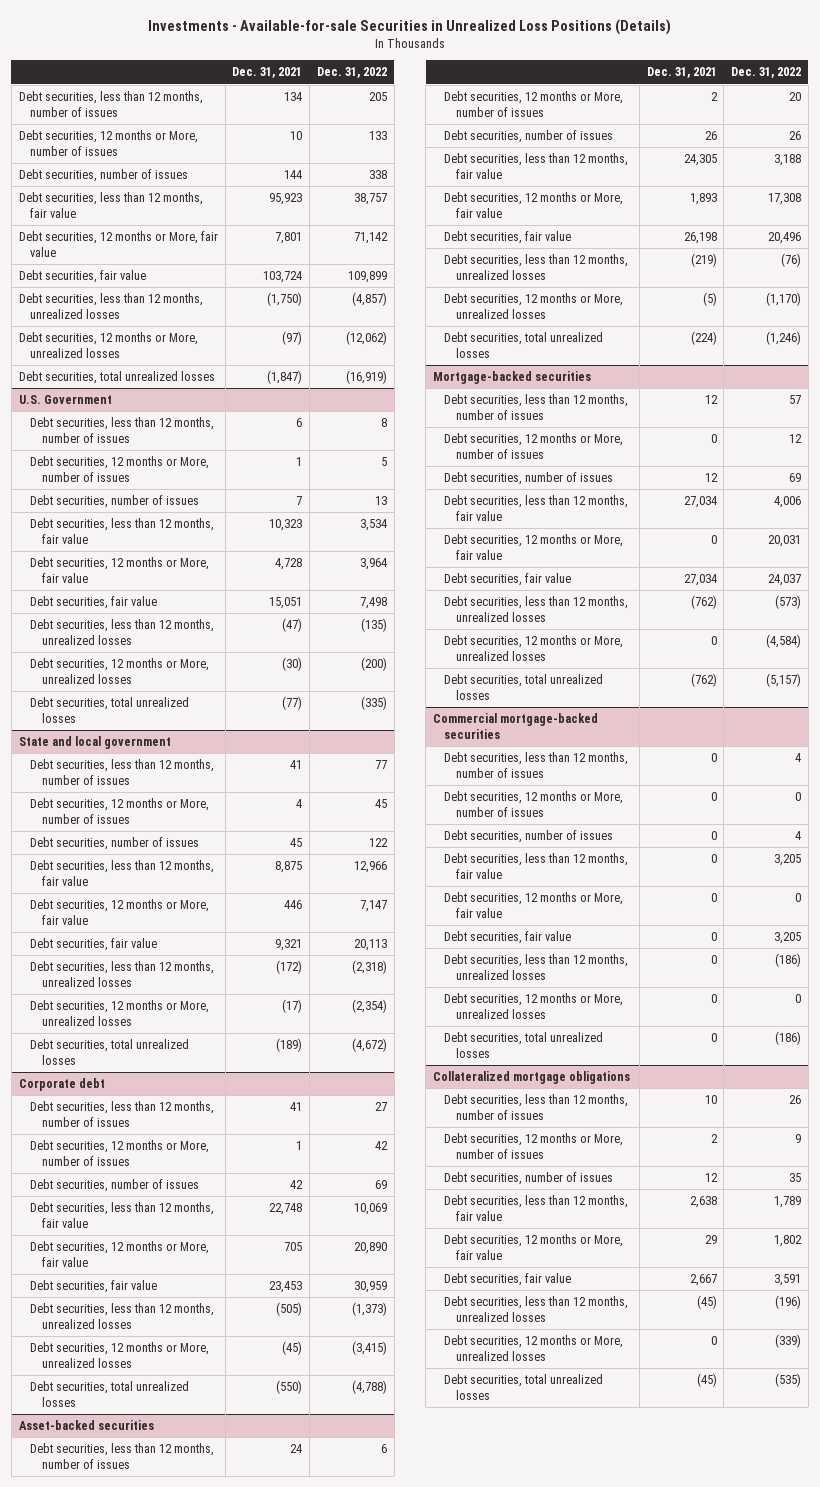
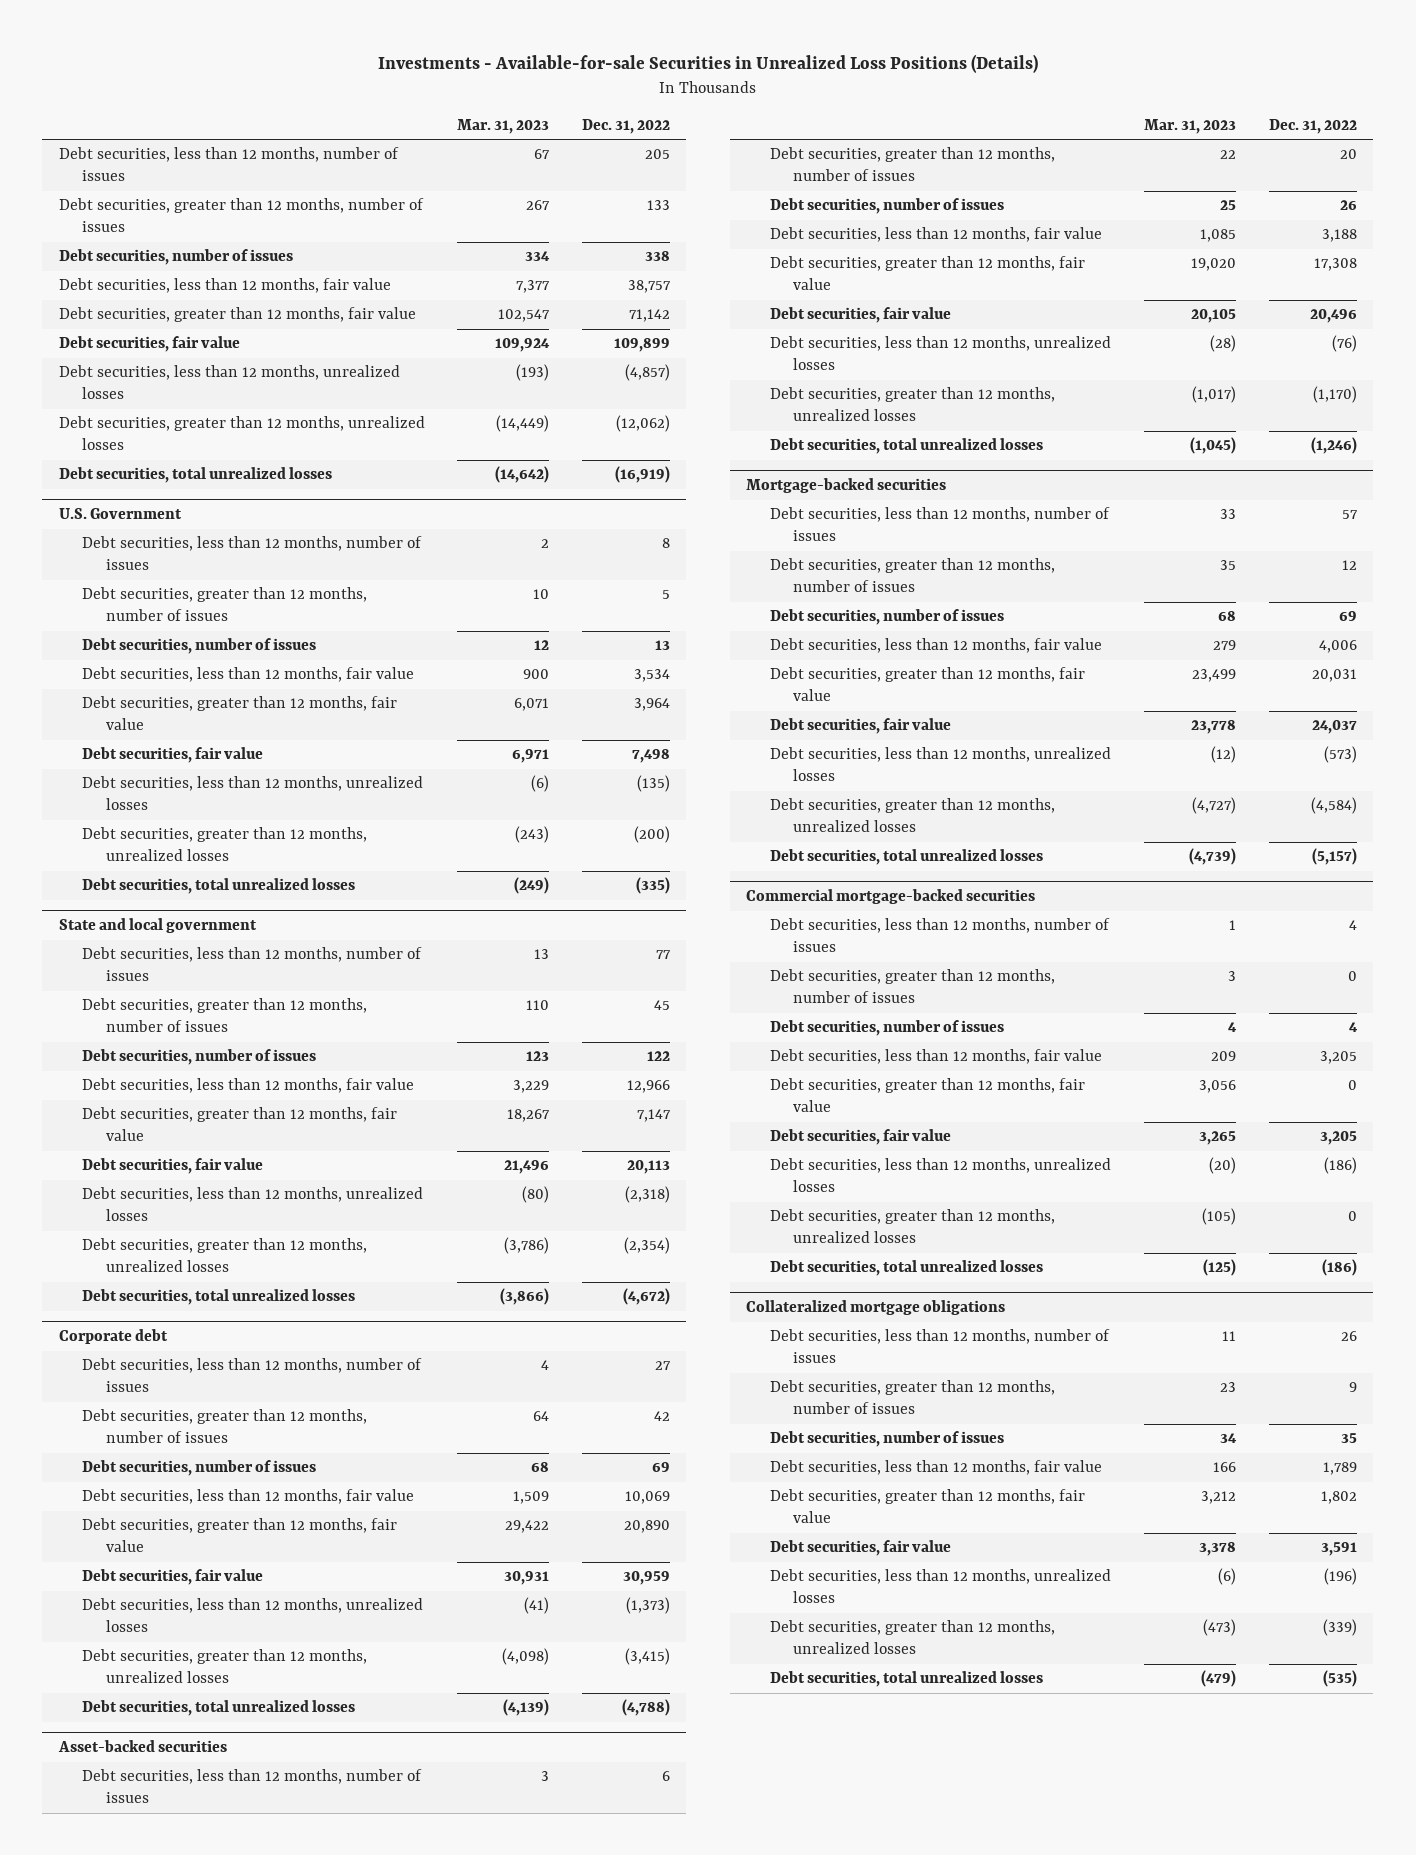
[232,67,303,79] Dec. 31, 2021 -> none
none -> [457,118,550,134] Mar. 31, 2023
[18,130,198,156] Debt securities, 12 months or More, number of issues -> [58,198,424,233] Debt securities, greater than 12 months, number of issues
[18,231,218,257] Debt securities, 12 months or More, fair value -> [58,307,416,323] Debt securities, greater than 12 months, fair value
[18,332,198,358] Debt securities, 12 months or More, unrealized losses -> [58,416,425,451] Debt securities, greater than 12 months, unrealized losses
[30,456,210,482] Debt securities, 12 months or More, number of issues -> [82,587,368,622] Debt securities, greater than 12 months, number of issues
[30,557,210,583] Debt securities, 12 months or More, fair value -> [82,696,398,731] Debt securities, greater than 12 months, fair value
[30,658,210,684] Debt securities, 12 months or More, unrealized losses -> [82,827,368,862] Debt securities, greater than 12 months, unrealized losses
[30,798,210,824] Debt securities, 12 months or More, number of issues -> [82,998,368,1033] Debt securities, greater than 12 months, number of issues
[30,899,210,925] Debt securities, 12 months or More, fair value -> [82,1107,398,1142] Debt securities, greater than 12 months, fair value
[30,1000,210,1026] Debt securities, 12 months or More, unrealized losses -> [82,1238,368,1273] Debt securities, greater than 12 months, unrealized losses
[30,1140,210,1166] Debt securities, 12 months or More, number of issues -> [82,1409,368,1444] Debt securities, greater than 12 months, number of issues
[30,1241,210,1267] Debt securities, 12 months or More, fair value -> [82,1518,398,1553] Debt securities, greater than 12 months, fair value
[30,1342,210,1368] Debt securities, 12 months or More, unrealized losses -> [82,1649,368,1684] Debt securities, greater than 12 months, unrealized losses
[444,91,624,117] Debt securities, 12 months or More, number of issues -> [769,147,1055,182] Debt securities, greater than 12 months, number of issues
[444,192,624,218] Debt securities, 12 months or More, fair value -> [769,256,1085,291] Debt securities, greater than 12 months, fair value
[444,293,624,319] Debt securities, 12 months or More, unrealized losses -> [769,387,1055,422] Debt securities, greater than 12 months, unrealized losses
[444,433,624,459] Debt securities, 12 months or More, number of issues -> [769,558,1055,593] Debt securities, greater than 12 months, number of issues
[444,534,624,560] Debt securities, 12 months or More, fair value -> [769,667,1085,702] Debt securities, greater than 12 months, fair value
[444,635,624,661] Debt securities, 12 months or More, unrealized losses -> [769,798,1055,833] Debt securities, greater than 12 months, unrealized losses
[444,791,624,817] Debt securities, 12 months or More, number of issues -> [769,969,1055,1004] Debt securities, greater than 12 months, number of issues
[444,892,624,918] Debt securities, 12 months or More, fair value -> [769,1078,1085,1113] Debt securities, greater than 12 months, fair value
[444,993,624,1019] Debt securities, 12 months or More, unrealized losses -> [769,1209,1055,1244] Debt securities, greater than 12 months, unrealized losses
[444,1133,624,1159] Debt securities, 12 months or More, number of issues -> [769,1380,1055,1415] Debt securities, greater than 12 months, number of issues
[444,1234,624,1260] Debt securities, 12 months or More, fair value -> [769,1489,1085,1524] Debt securities, greater than 12 months, fair value
[444,1335,624,1361] Debt securities, 12 months or More, unrealized losses -> [769,1620,1055,1655] Debt securities, greater than 12 months, unrealized losses

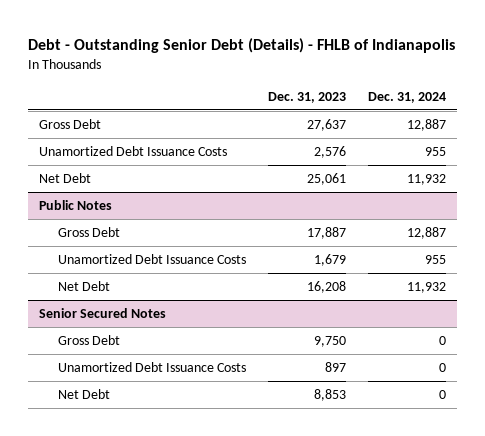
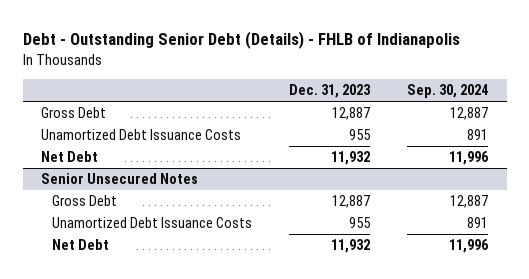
[367,91,446,103] Dec. 31, 2024 -> none
none -> [407,84,489,99] Sep. 30, 2024
[39,308,167,319] Senior Secured Notes -> none
[58,335,121,346] Gross Debt -> none
[58,362,247,373] Unamortized Debt Issuance Costs -> none
[58,389,111,400] Net Debt -> none
[307,119,347,132] 27,637 -> [332,107,371,121] 12,887
[314,146,347,159] 2,576 -> [349,129,372,141] 955
[307,173,347,186] 25,061 -> [331,151,371,166] 11,932
[39,200,113,211] Public Notes -> [41,173,199,185] Senior Unsecured Notes
[307,227,347,240] 17,887 -> [332,195,371,209] 12,887
[314,254,347,267] 1,679 -> [349,217,372,229] 955
[307,281,347,294] 16,208 -> [331,239,371,254] 11,932

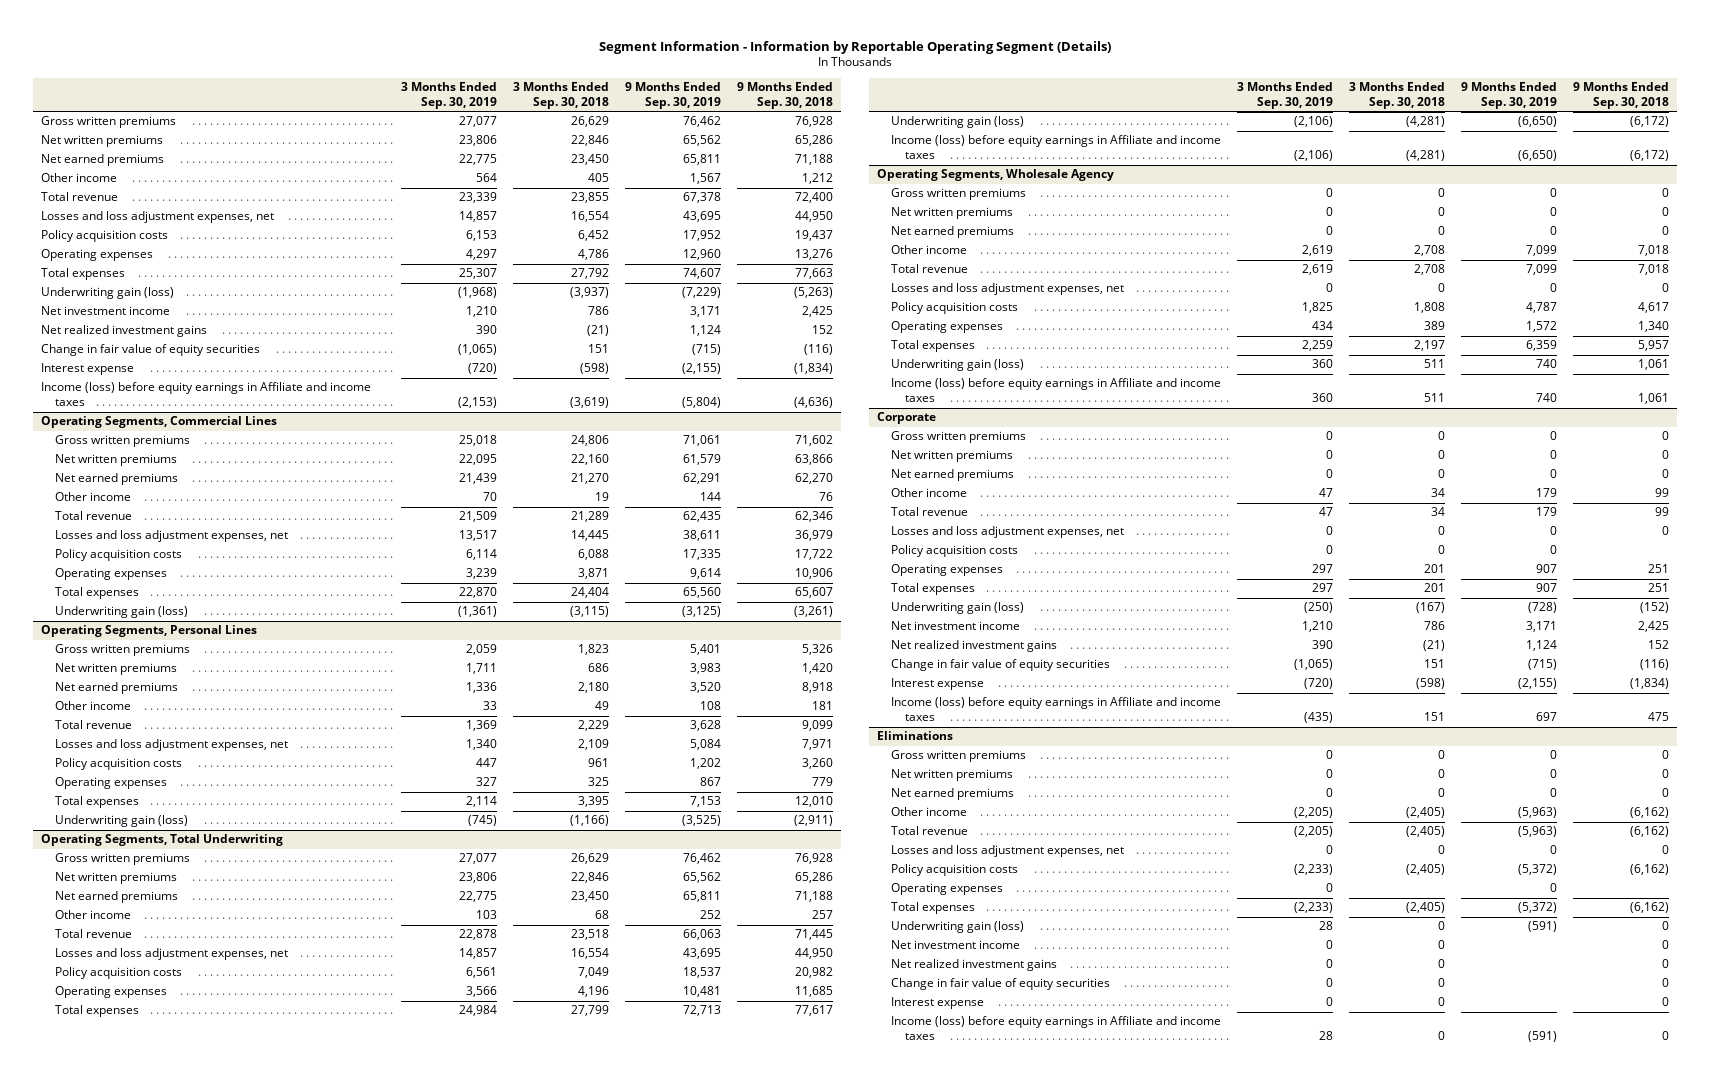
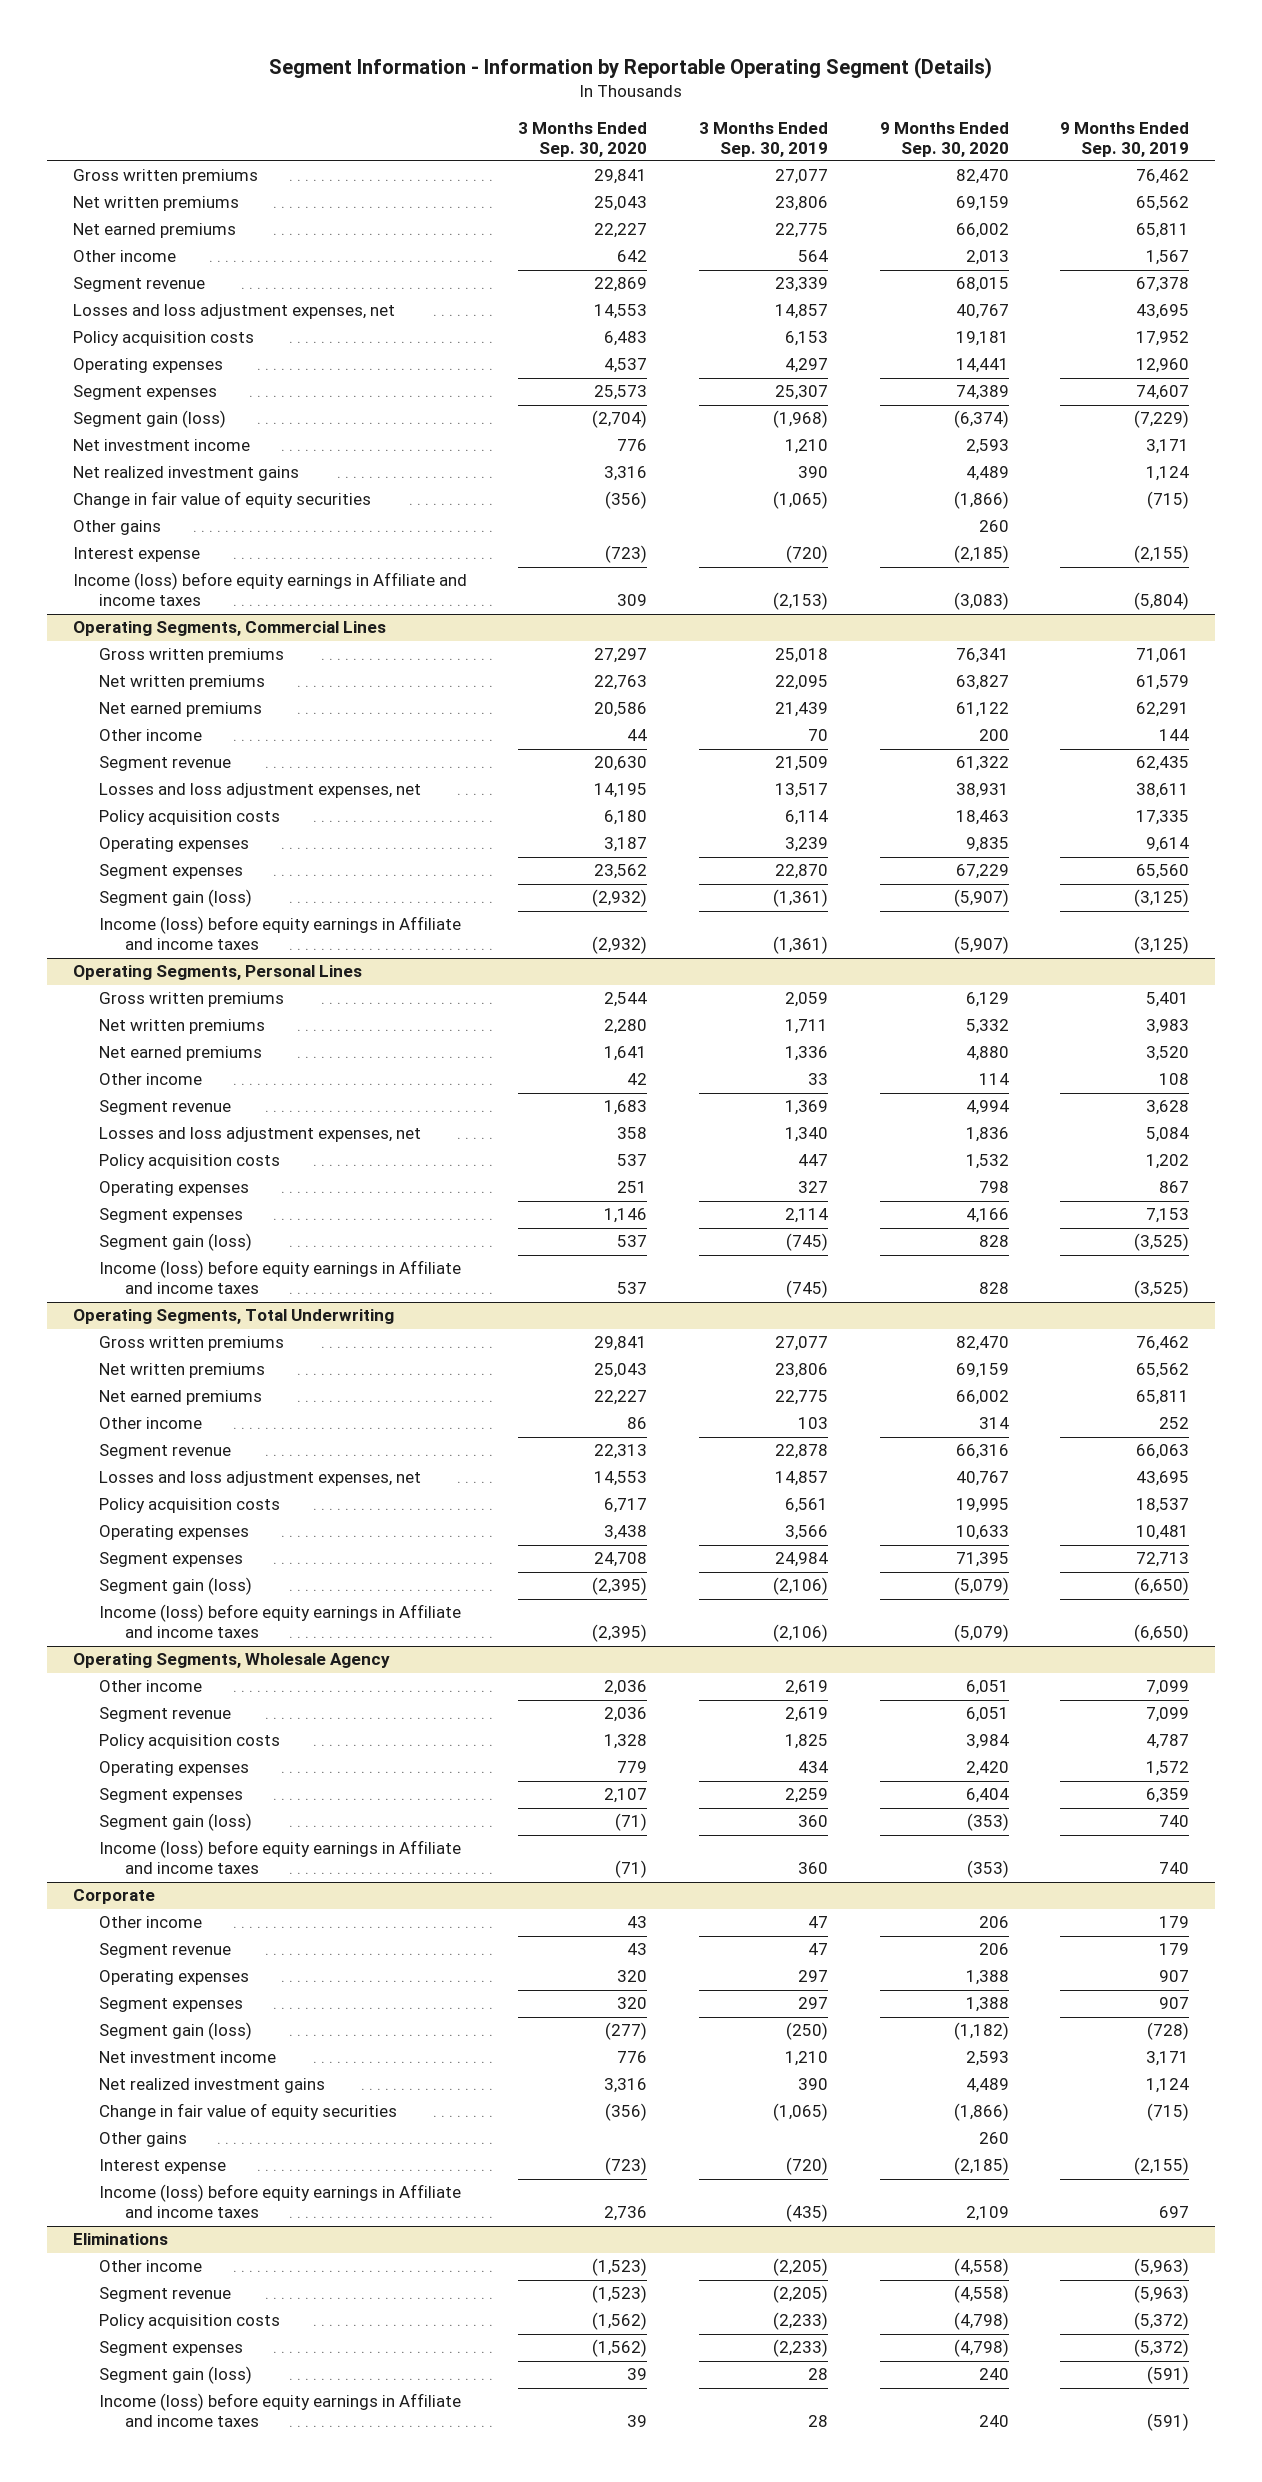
[512,82,609,110] 3 Months Ended Sep. 30, 2018 -> none
[736,82,833,110] 9 Months Ended Sep. 30, 2018 -> none
none -> [518,121,648,157] 3 Months Ended Sep. 30, 2020
none -> [879,121,1009,157] 9 Months Ended Sep. 30, 2020
[41,192,119,202] Total revenue -> [72,277,205,293] Segment revenue
[41,268,126,281] Total expenses -> [72,385,217,401] Segment expenses
[41,287,175,300] Underwriting gain (loss) -> [72,410,226,429] Segment gain (loss)
none -> [72,520,161,536] Other gains
[54,511,132,521] Total revenue -> [98,756,231,772] Segment revenue
[54,587,139,600] Total expenses -> [98,864,243,880] Segment expenses
[54,606,188,619] Underwriting gain (loss) -> [98,889,252,908] Segment gain (loss)
none -> [98,916,461,951] Income (loss) before equity earnings in Affiliate and income taxes
[54,720,132,730] Total revenue -> [98,1100,231,1116] Segment revenue
[54,796,139,809] Total expenses -> [98,1208,243,1224] Segment expenses
[54,815,188,828] Underwriting gain (loss) -> [98,1233,252,1252] Segment gain (loss)
none -> [98,1260,461,1295] Income (loss) before equity earnings in Affiliate and income taxes
[54,929,132,939] Total revenue -> [98,1444,231,1460] Segment revenue
[54,1005,139,1018] Total expenses -> [98,1552,243,1568] Segment expenses
[891,116,1025,129] Underwriting gain (loss) -> [98,1577,252,1596] Segment gain (loss)
[891,188,1027,201] Gross written premiums -> none
[891,207,1014,220] Net written premiums -> none
[891,226,1015,239] Net earned premiums -> none
[891,283,1125,296] Losses and loss adjustment expenses, net -> none
[891,264,969,274] Total revenue -> [98,1707,231,1723] Segment revenue
[891,340,976,353] Total expenses -> [98,1788,243,1804] Segment expenses
[891,359,1025,372] Underwriting gain (loss) -> [98,1813,252,1832] Segment gain (loss)
[891,431,1027,444] Gross written premiums -> none
[891,450,1014,463] Net written premiums -> none
[891,469,1015,482] Net earned premiums -> none
[891,526,1125,539] Losses and loss adjustment expenses, net -> none
[891,545,1019,558] Policy acquisition costs -> none
[891,507,969,517] Total revenue -> [98,1943,231,1959] Segment revenue
[891,583,976,596] Total expenses -> [98,1997,243,2013] Segment expenses
[891,602,1025,615] Underwriting gain (loss) -> [98,2022,252,2041] Segment gain (loss)
none -> [98,2132,187,2148] Other gains
[891,750,1027,763] Gross written premiums -> none
[891,769,1014,782] Net written premiums -> none
[891,788,1015,801] Net earned premiums -> none
[891,845,1125,858] Losses and loss adjustment expenses, net -> none
[891,826,969,836] Total revenue -> [98,2287,231,2303] Segment revenue
[891,883,1004,896] Operating expenses -> none
[891,940,1021,950] Net investment income -> none
[891,959,1058,972] Net realized investment gains -> none
[891,978,1111,991] Change in fair value of equity securities -> none
[891,997,985,1010] Interest expense -> none
[891,902,976,915] Total expenses -> [98,2341,243,2357] Segment expenses
[891,921,1025,934] Underwriting gain (loss) -> [98,2366,252,2385] Segment gain (loss)

